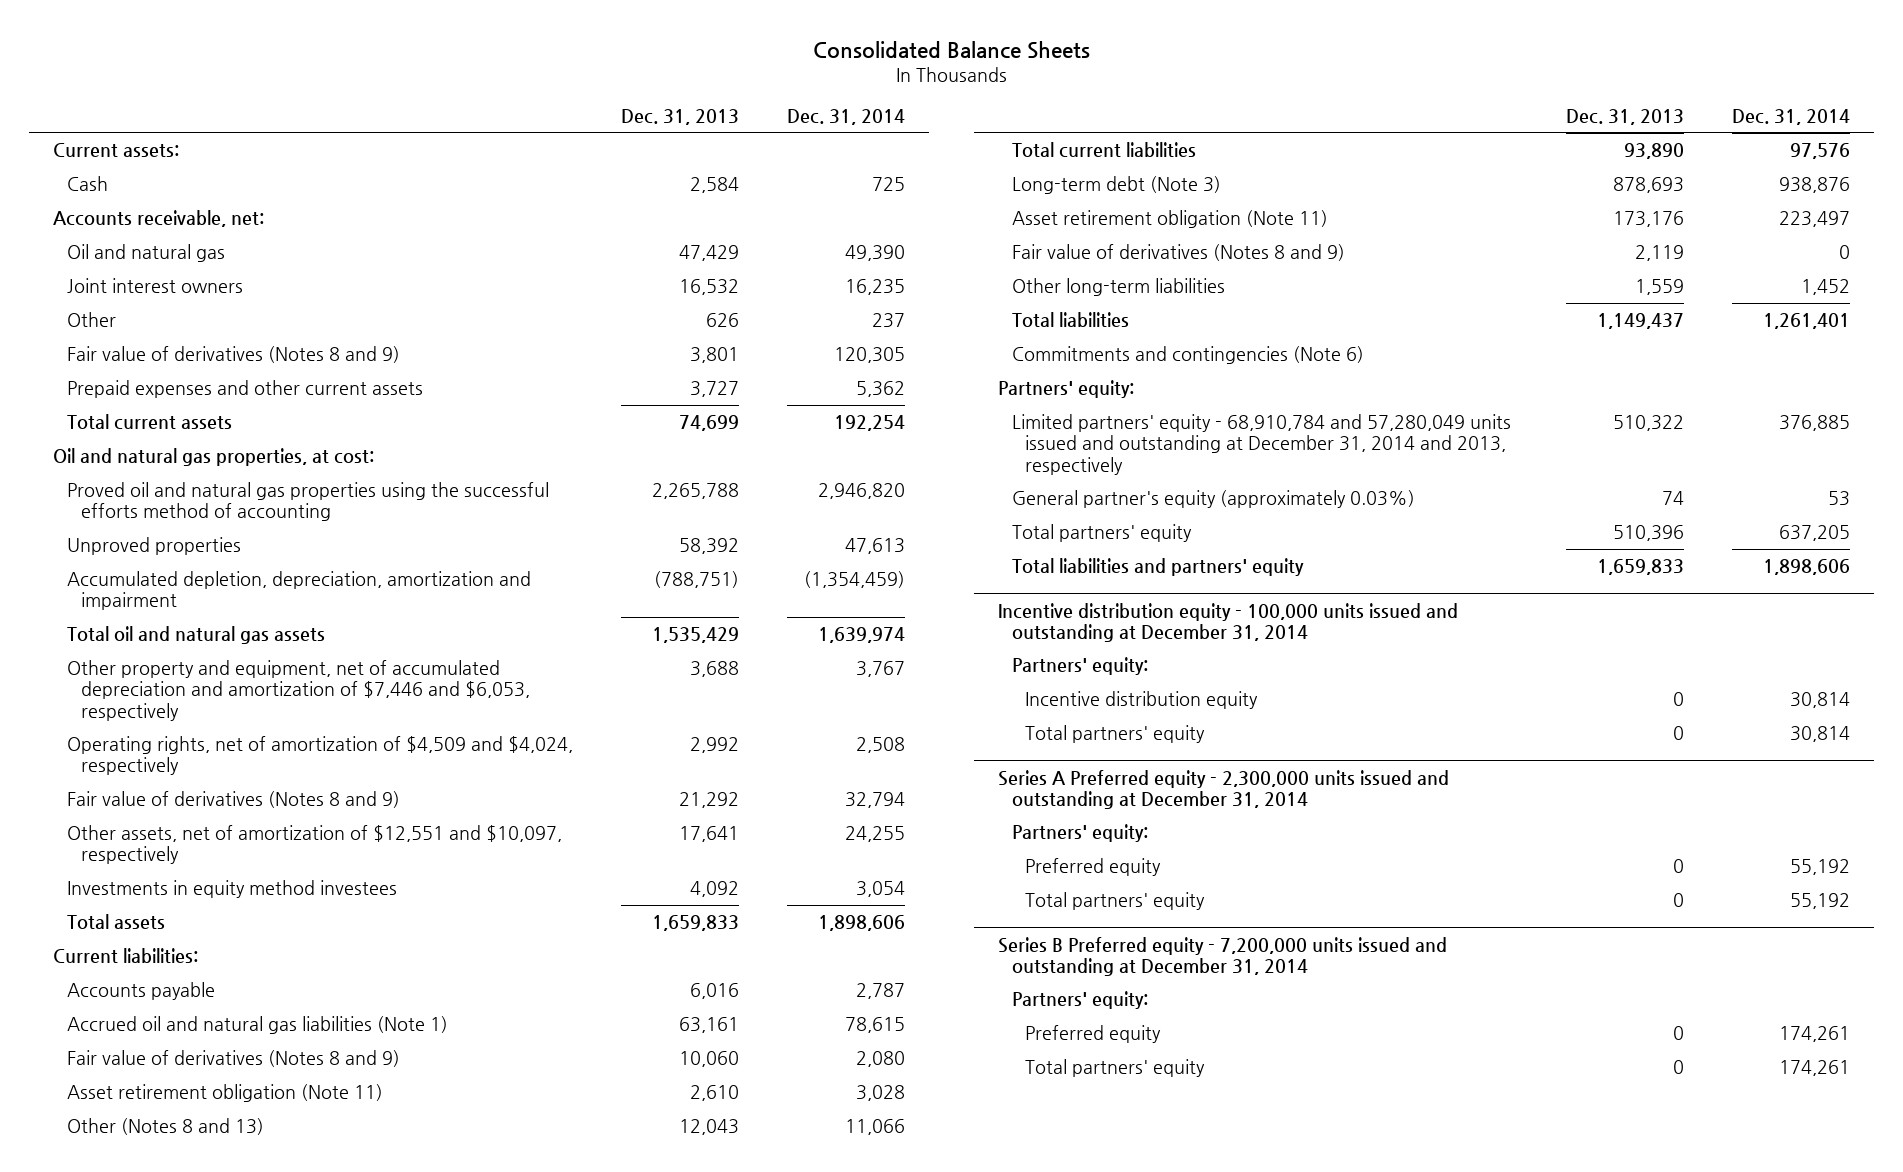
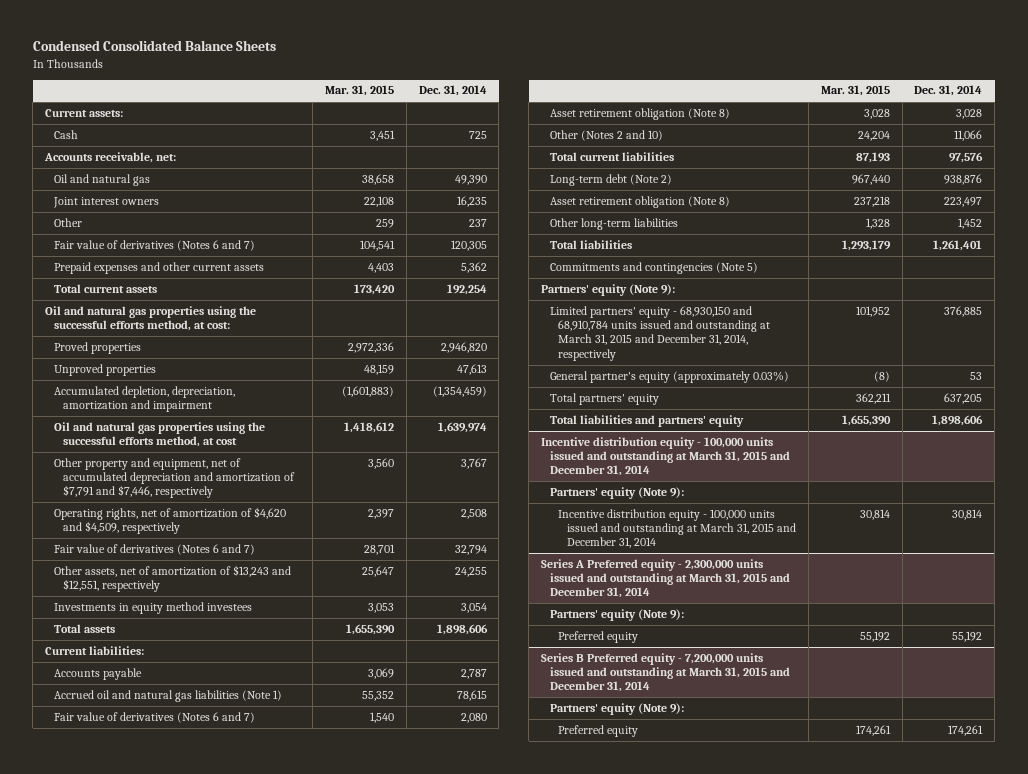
[812,40,1090,59] Consolidated Balance Sheets -> [32,40,276,52] Condensed Consolidated Balance Sheets
[621,108,740,125] Dec. 31, 2013 -> none
none -> [324,85,394,97] Mar. 31, 2015
[66,346,400,364] Fair value of derivatives (Notes 8 and 9) -> [53,239,255,251] Fair value of derivatives (Notes 6 and 7)
[53,448,375,467] Oil and natural gas properties, at cost: -> [45,305,257,332] Oil and natural gas properties using the successful efforts method, at cost:
[66,482,549,522] Proved oil and natural gas properties using the successful efforts method of accounting -> [53,341,141,354] Proved properties
[66,626,325,645] Total oil and natural gas assets -> [53,421,265,448] Oil and natural gas properties using the successful efforts method, at cost
[66,660,530,721] Other property and equipment, net of accumulated depreciation and amortization of $7,446 and $6,053, respectively -> [53,457,295,499] Other property and equipment, net of accumulated depreciation and amortization of $7,791 and $7,446, respectively
[66,736,573,776] Operating rights, net of amortization of $4,509 and $4,024, respectively -> [53,506,286,535] Operating rights, net of amortization of $4,620 and $4,509, respectively
[66,791,400,809] Fair value of derivatives (Notes 8 and 9) -> [53,543,255,555] Fair value of derivatives (Notes 6 and 7)
[66,825,562,865] Other assets, net of amortization of $12,551 and $10,097, respectively -> [53,564,291,593] Other assets, net of amortization of $13,243 and $12,551, respectively
[66,1050,400,1068] Fair value of derivatives (Notes 8 and 9) -> [53,711,255,723] Fair value of derivatives (Notes 6 and 7)
[66,1084,383,1103] Asset retirement obligation (Note 11) -> [549,107,730,120] Asset retirement obligation (Note 8)
[66,1118,264,1136] Other (Notes 8 and 13) -> [549,129,663,141] Other (Notes 2 and 10)
[1011,244,1345,262] Fair value of derivatives (Notes 8 and 9) -> none
[1011,176,1221,195] Long-term debt (Note 3) -> [549,173,672,186] Long-term debt (Note 2)
[1011,210,1328,229] Asset retirement obligation (Note 11) -> [549,195,730,208] Asset retirement obligation (Note 8)
[1011,346,1364,365] Commitments and contingencies (Note 6) -> [549,261,758,274] Commitments and contingencies (Note 5)
[997,380,1134,399] Partners' equity: -> [541,283,676,296] Partners' equity (Note 9):
[1011,414,1511,475] Limited partners' equity - 68,910,784 and 57,280,049 units issued and outstanding at December 31, 2014 and 2013, respectively -> [549,305,771,361] Limited partners' equity - 68,930,150 and 68,910,784 units issued and outstanding at March 31, 2015 and December 31, 2014, respectively
[1025,725,1206,744] Total partners' equity -> none
[997,602,1458,642] Incentive distribution equity - 100,000 units issued and outstanding at December 31, 2014 -> [541,436,790,477] Incentive distribution equity - 100,000 units issued and outstanding at March 31, 2015 and December 31, 2014
[1011,657,1148,676] Partners' equity: -> [549,486,684,499] Partners' equity (Note 9):
[1025,691,1259,710] Incentive distribution equity -> [558,508,797,549] Incentive distribution equity - 100,000 units issued and outstanding at March 31, 2015 and December 31, 2014
[997,769,1449,809] Series A Preferred equity - 2,300,000 units issued and outstanding at December 31, 2014 -> [541,558,790,599] Series A Preferred equity - 2,300,000 units issued and outstanding at March 31, 2015 and December 31, 2014
[1011,824,1148,843] Partners' equity: -> [549,608,684,621] Partners' equity (Note 9):
[1025,892,1206,911] Total partners' equity -> none
[997,936,1447,976] Series B Preferred equity - 7,200,000 units issued and outstanding at December 31, 2014 -> [541,652,790,693] Series B Preferred equity - 7,200,000 units issued and outstanding at March 31, 2015 and December 31, 2014
[1011,991,1148,1010] Partners' equity: -> [549,702,684,715] Partners' equity (Note 9):
[1025,1059,1206,1078] Total partners' equity -> none

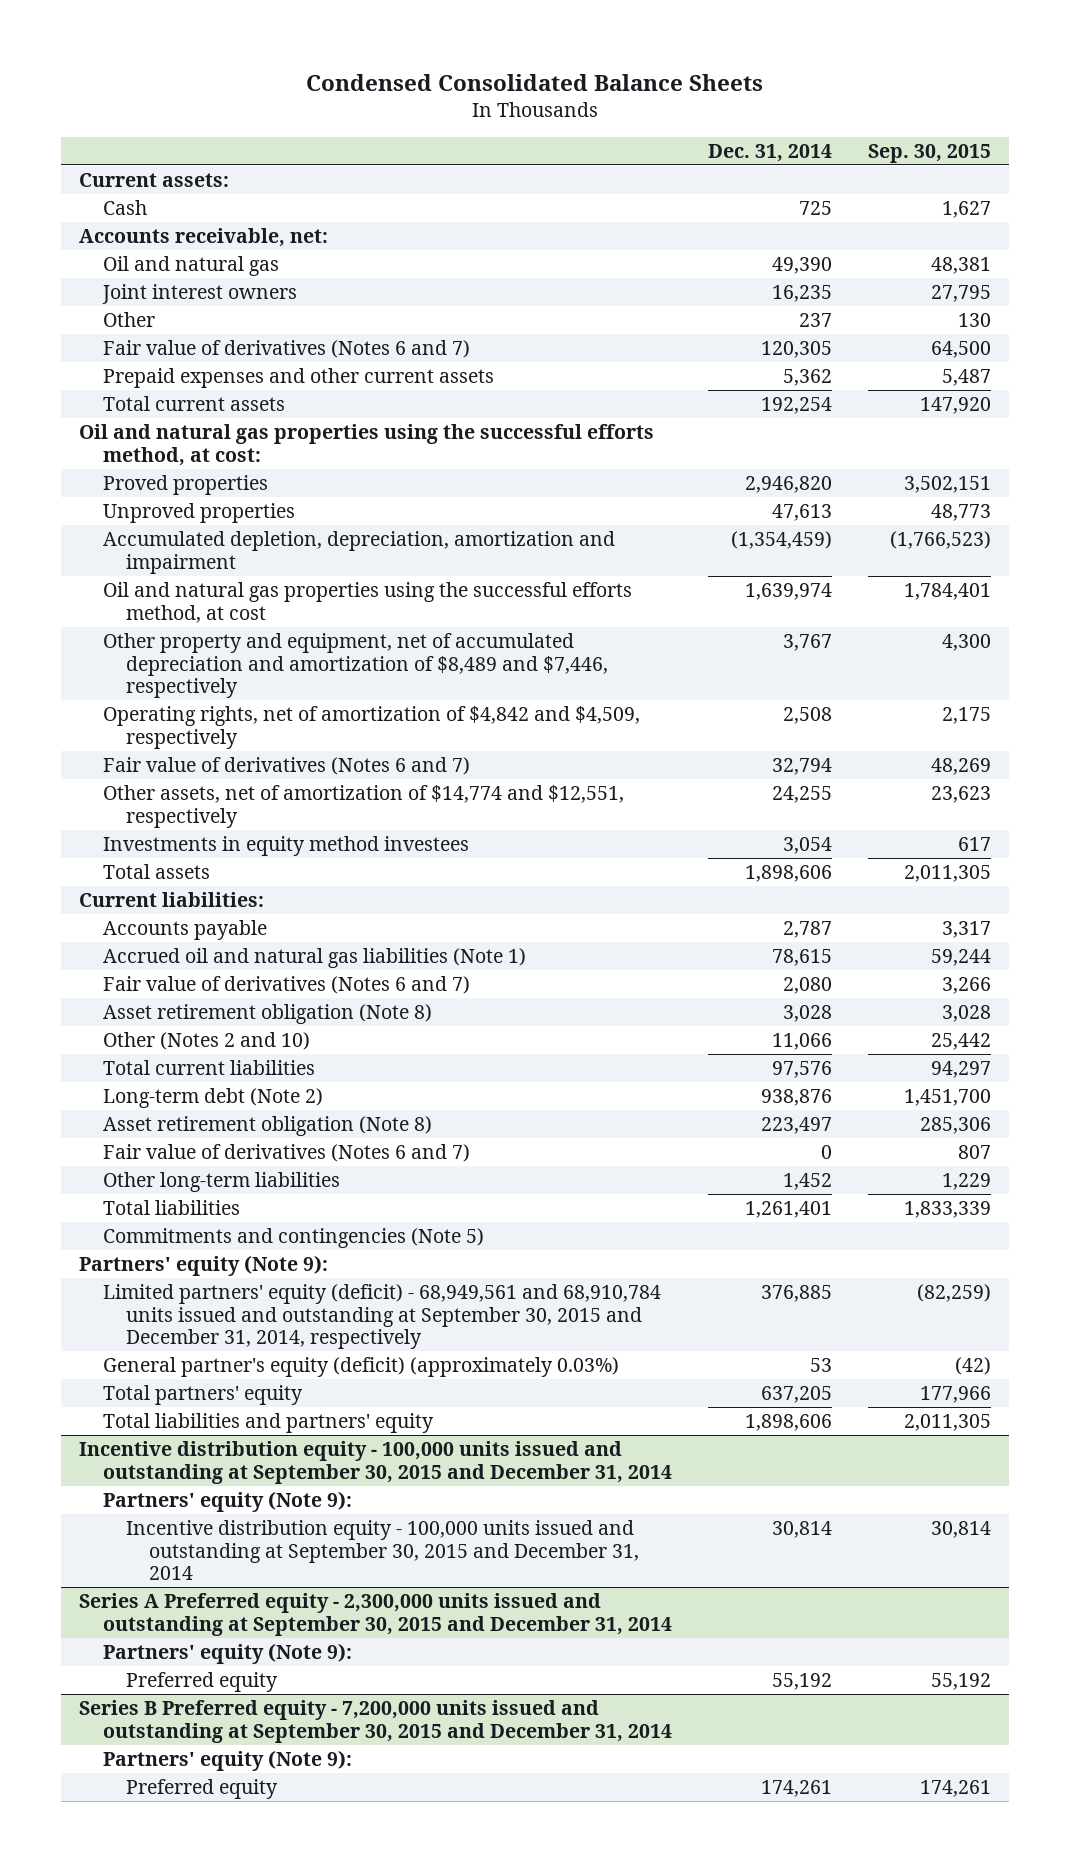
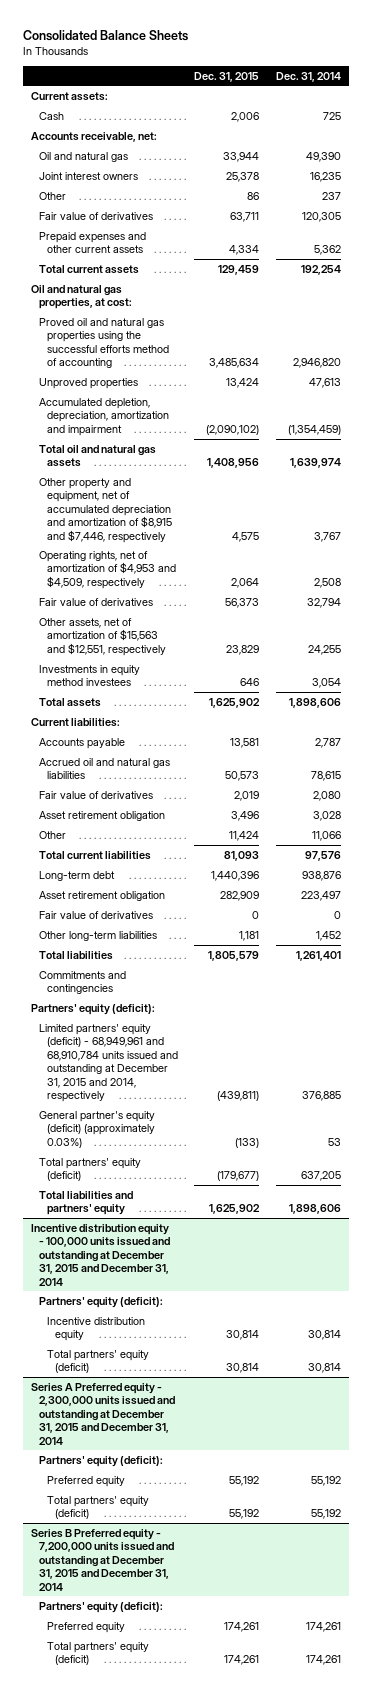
[306,74,764,92] Condensed Consolidated Balance Sheets -> [22,29,188,41] Consolidated Balance Sheets
[868,143,992,163] Sep. 30, 2015 -> none
none -> [194,71,260,82] Dec. 31, 2015
[102,339,470,358] Fair value of derivatives (Notes 6 and 7) -> [38,211,153,220] Fair value of derivatives
[79,423,655,466] Oil and natural gas properties using the successful efforts method, at cost: -> [30,284,132,310] Oil and natural gas properties, at cost:
[102,474,268,495] Proved properties -> [38,317,169,369] Proved oil and natural gas properties using the successful efforts method of accounting
[102,581,632,623] Oil and natural gas properties using the successful efforts method, at cost -> [38,444,156,468] Total oil and natural gas assets
[102,632,608,699] Other property and equipment, net of accumulated depreciation and amortization of $8,489 and $7,446, respectively -> [38,477,172,543] Other property and equipment, net of accumulated depreciation and amortization of $8,915 and $7,446, respectively
[102,705,640,749] Operating rights, net of amortization of $4,842 and $4,509, respectively -> [38,550,176,589] Operating rights, net of amortization of $4,953 and $4,509, respectively
[102,756,470,775] Fair value of derivatives (Notes 6 and 7) -> [38,597,153,606] Fair value of derivatives
[102,784,624,828] Other assets, net of amortization of $14,774 and $12,551, respectively -> [38,617,166,656] Other assets, net of amortization of $15,563 and $12,551, respectively
[102,947,526,968] Accrued oil and natural gas liabilities (Note 1) -> [38,757,170,780] Accrued oil and natural gas liabilities
[102,975,470,994] Fair value of derivatives (Notes 6 and 7) -> [38,790,153,799] Fair value of derivatives
[102,1003,432,1024] Asset retirement obligation (Note 8) -> [38,810,165,821] Asset retirement obligation
[102,1031,310,1050] Other (Notes 2 and 10) -> [38,830,66,839] Other
[102,1087,323,1108] Long-term debt (Note 2) -> [38,870,115,881] Long-term debt
[102,1115,432,1136] Asset retirement obligation (Note 8) -> [38,890,165,901] Asset retirement obligation
[102,1143,470,1162] Fair value of derivatives (Notes 6 and 7) -> [38,910,153,919] Fair value of derivatives
[102,1227,484,1248] Commitments and contingencies (Note 5) -> [38,970,126,995] Commitments and contingencies
[79,1254,329,1276] Partners' equity (Note 9): -> [30,1003,155,1015] Partners' equity (deficit):
[102,1283,661,1350] Limited partners' equity (deficit) - 68,949,561 and 68,910,784 units issued and outstanding at September 30, 2015 and December 31, 2014, respectively -> [38,1023,178,1103] Limited partners' equity (deficit) - 68,949,961 and 68,910,784 units issued and outstanding at December 31, 2015 and 2014, respectively
[102,1384,303,1405] Total partners' equity -> [38,1157,141,1182] Total partners' equity (deficit)
[79,1440,672,1484] Incentive distribution equity - 100,000 units issued and outstanding at September 30, 2015 and December 31, 2014 -> [30,1223,170,1286] Incentive distribution equity - 100,000 units issued and outstanding at December 31, 2015 and December 31, 2014
[102,1490,352,1512] Partners' equity (Note 9): -> [38,1296,163,1308] Partners' equity (deficit):
[125,1519,640,1581] Incentive distribution equity - 100,000 units issued and outstanding at September 30, 2015 and December 31, 2014 -> [46,1316,145,1342] Incentive distribution equity
none -> [46,1349,149,1374] Total partners' equity (deficit)
[79,1592,672,1636] Series A Preferred equity - 2,300,000 units issued and outstanding at September 30, 2015 and December 31, 2014 -> [30,1382,175,1445] Series A Preferred equity - 2,300,000 units issued and outstanding at December 31, 2015 and December 31, 2014
[102,1642,352,1664] Partners' equity (Note 9): -> [38,1455,163,1467] Partners' equity (deficit):
none -> [46,1495,149,1520] Total partners' equity (deficit)
[79,1699,672,1743] Series B Preferred equity - 7,200,000 units issued and outstanding at September 30, 2015 and December 31, 2014 -> [30,1528,174,1591] Series B Preferred equity - 7,200,000 units issued and outstanding at December 31, 2015 and December 31, 2014
[102,1749,352,1771] Partners' equity (Note 9): -> [38,1601,163,1613] Partners' equity (deficit):
none -> [46,1641,149,1666] Total partners' equity (deficit)

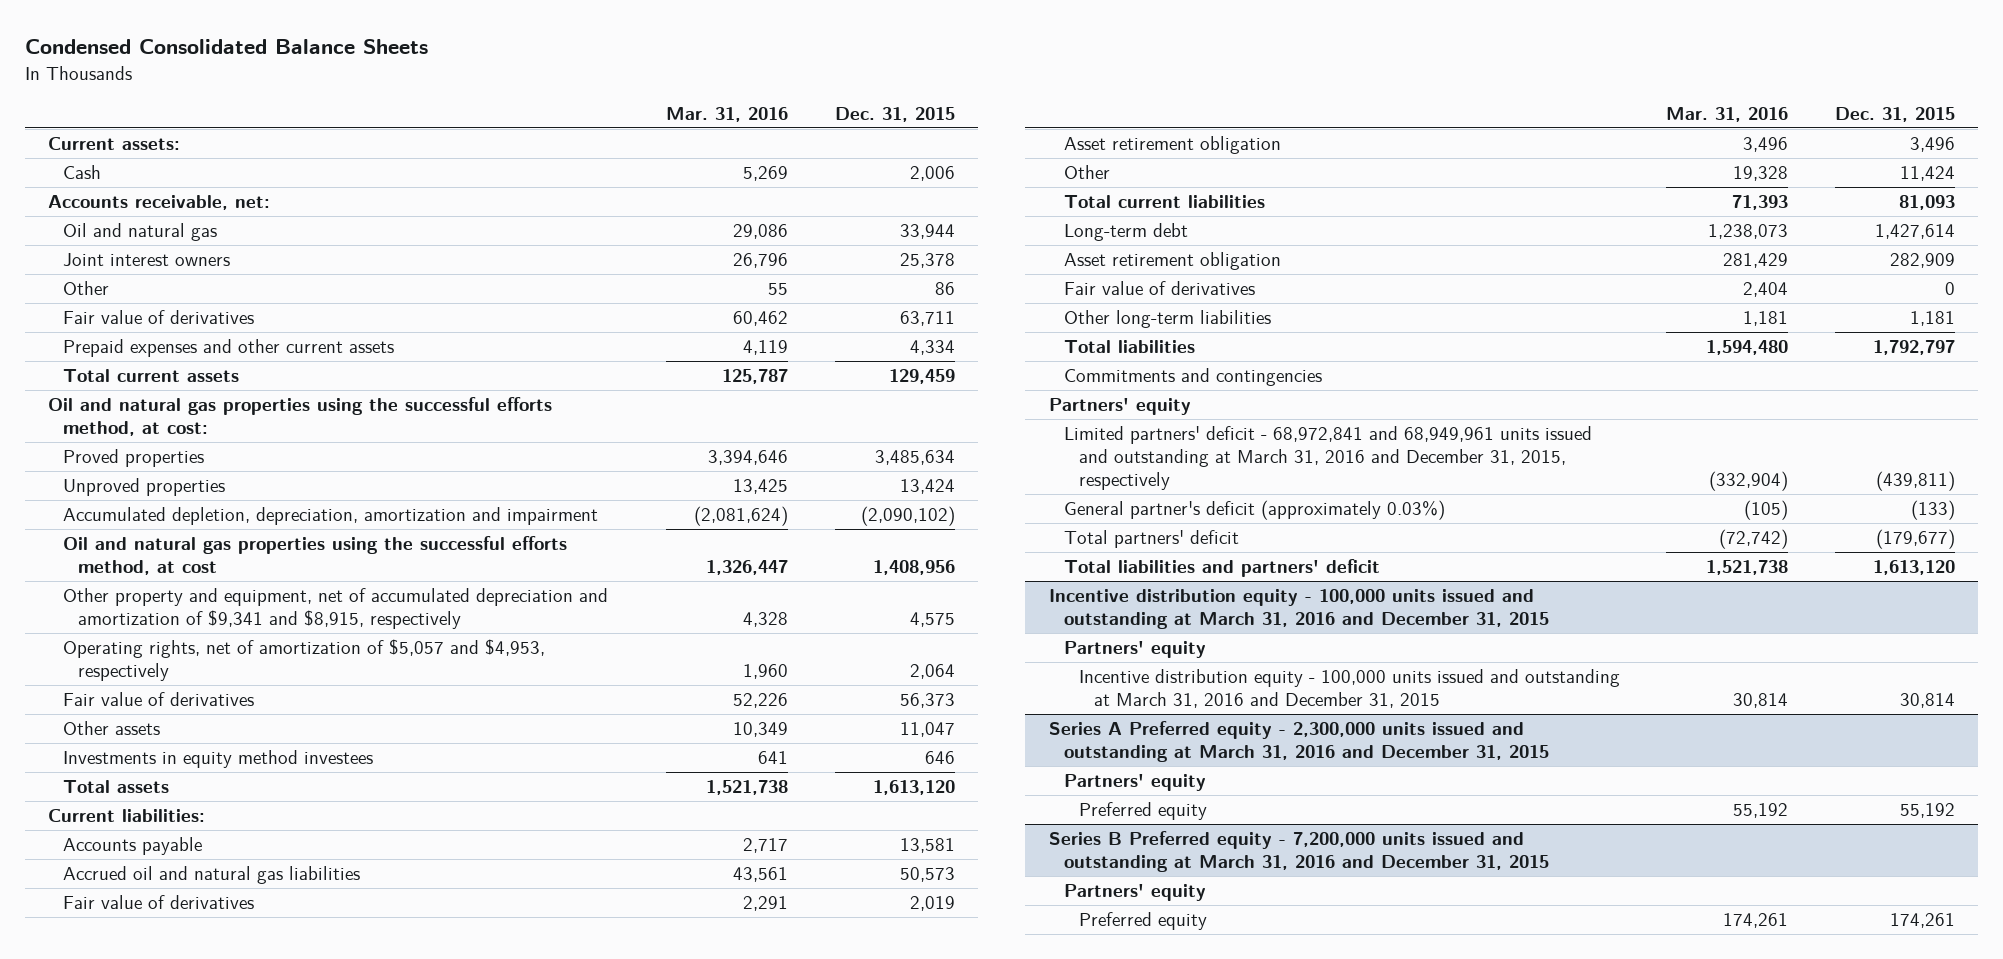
[22,29,188,41] Consolidated Balance Sheets -> [24,39,428,55] Condensed Consolidated Balance Sheets
[275,71,341,82] Dec. 31, 2014 -> none
none -> [665,106,788,122] Mar. 31, 2016
[30,284,132,310] Oil and natural gas properties, at cost: -> [48,397,553,436] Oil and natural gas properties using the successful efforts method, at cost:
[38,317,169,369] Proved oil and natural gas properties using the successful efforts method of accounting -> [63,449,205,468] Proved properties
[38,444,156,468] Total oil and natural gas assets -> [63,536,568,575] Oil and natural gas properties using the successful efforts method, at cost
[38,477,172,543] Other property and equipment, net of accumulated depreciation and amortization of $8,915 and $7,446, respectively -> [63,588,609,629] Other property and equipment, net of accumulated depreciation and amortization of $9,341 and $8,915, respectively
[38,550,176,589] Operating rights, net of amortization of $4,953 and $4,509, respectively -> [63,639,546,681] Operating rights, net of amortization of $5,057 and $4,953, respectively
[38,617,166,656] Other assets, net of amortization of $15,563 and $12,551, respectively -> none
none -> [63,721,161,736] Other assets
[209,697,261,708] 1,625,902 -> [872,780,955,796] 1,613,120
[211,870,260,881] 1,440,396 -> [1874,224,1955,240] 1,427,614
[208,950,260,961] 1,805,579 -> [1872,340,1955,356] 1,792,797
[46,1349,149,1374] Total partners' equity (deficit) -> none
[30,1003,155,1015] Partners' equity (deficit): -> [1048,398,1191,416] Partners' equity
[38,1023,178,1103] Limited partners' equity (deficit) - 68,949,961 and 68,910,784 units issued and outstanding at December 31, 2015 and 2014, respectively -> [1063,426,1592,490] Limited partners' deficit - 68,972,841 and 68,949,961 units issued and outstanding at March 31, 2016 and December 31, 2015, respectively
[38,1110,155,1148] General partner's equity (deficit) (approximately 0.03%) -> [1063,500,1445,521] General partner's deficit (approximately 0.03%)
[38,1157,141,1182] Total partners' equity (deficit) -> [1063,530,1239,549] Total partners' deficit
[38,1190,133,1216] Total liabilities and partners' equity -> [1063,559,1380,578] Total liabilities and partners' deficit
[209,1204,261,1215] 1,625,902 -> [1872,560,1955,576] 1,613,120
[30,1223,170,1286] Incentive distribution equity - 100,000 units issued and outstanding at December 31, 2015 and December 31, 2014 -> [1048,589,1549,629] Incentive distribution equity - 100,000 units issued and outstanding at March 31, 2016 and December 31, 2015
[38,1296,163,1308] Partners' equity (deficit): -> [1063,641,1206,659] Partners' equity
[46,1316,145,1342] Incentive distribution equity -> [1078,669,1620,708] Incentive distribution equity - 100,000 units issued and outstanding at March 31, 2016 and December 31, 2015
[30,1382,175,1445] Series A Preferred equity - 2,300,000 units issued and outstanding at December 31, 2015 and December 31, 2014 -> [1048,721,1549,762] Series A Preferred equity - 2,300,000 units issued and outstanding at March 31, 2016 and December 31, 2015
[38,1455,163,1467] Partners' equity (deficit): -> [1063,774,1206,792] Partners' equity
[46,1495,149,1520] Total partners' equity (deficit) -> none
[30,1528,174,1591] Series B Preferred equity - 7,200,000 units issued and outstanding at December 31, 2015 and December 31, 2014 -> [1048,831,1549,872] Series B Preferred equity - 7,200,000 units issued and outstanding at March 31, 2016 and December 31, 2015
[38,1601,163,1613] Partners' equity (deficit): -> [1063,884,1206,902] Partners' equity
[46,1641,149,1666] Total partners' equity (deficit) -> none

